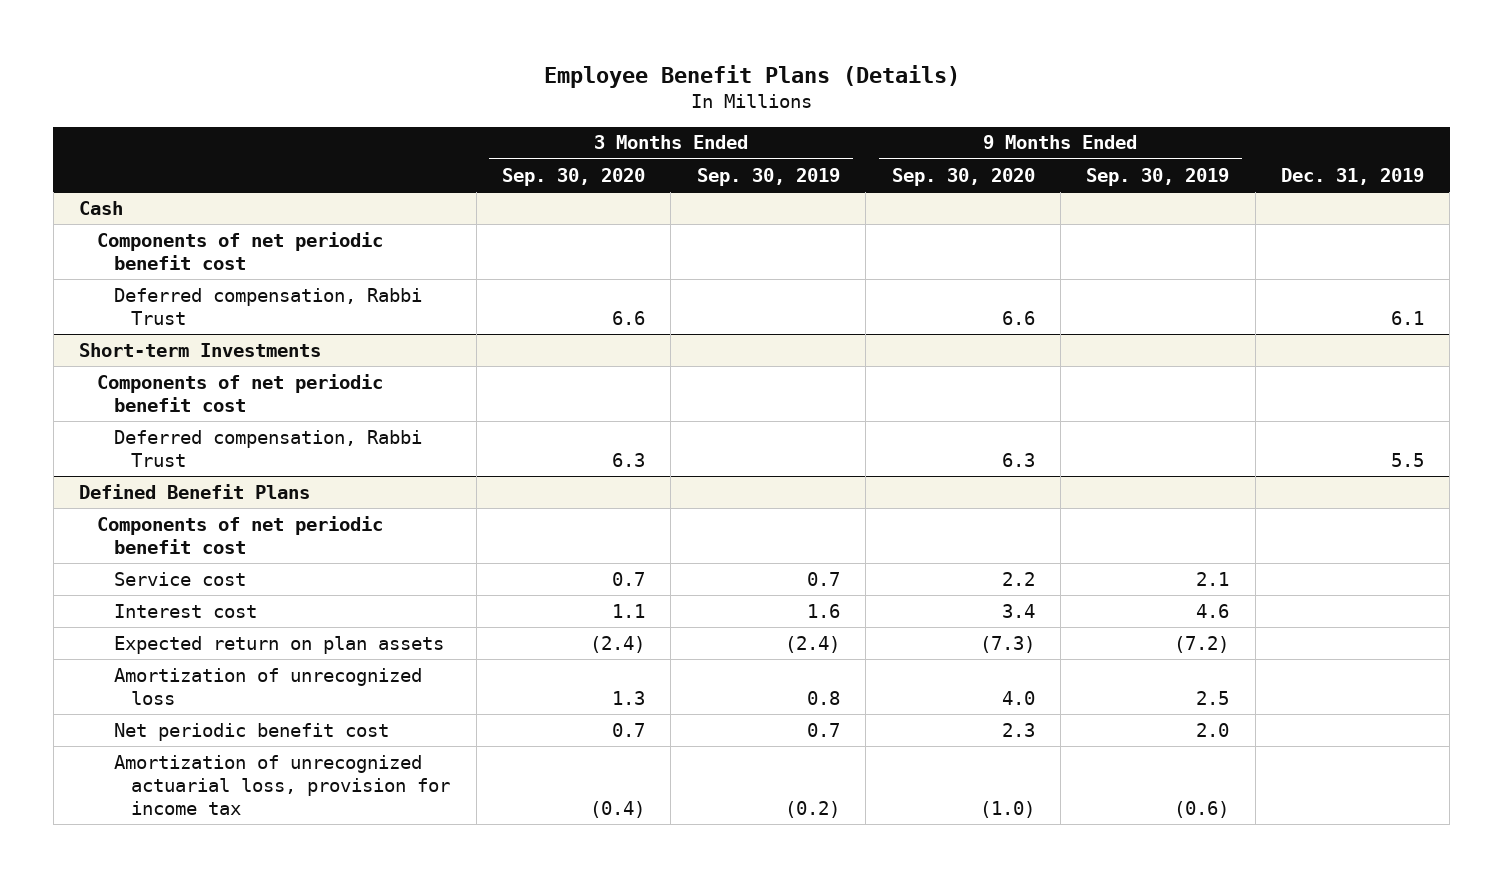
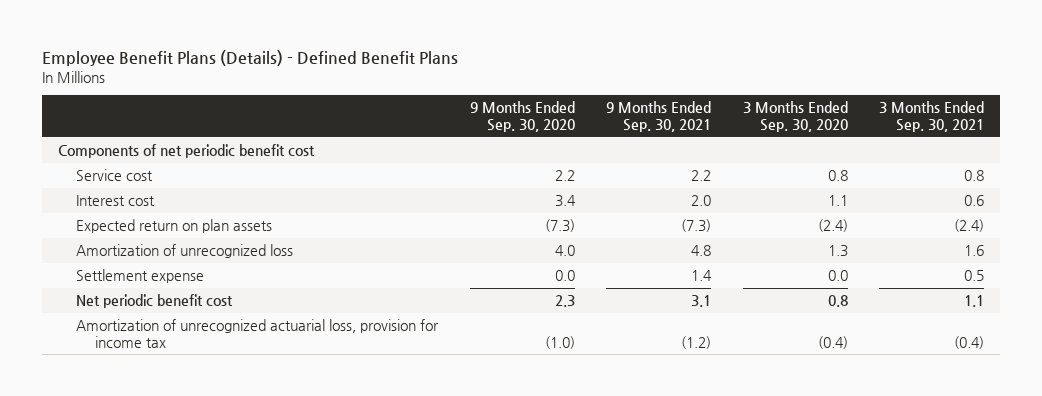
[543,64,960,88] Employee Benefit Plans (Details) -> [41,50,458,67] Employee Benefit Plans (Details) - Defined Benefit Plans
[696,167,840,186] Sep. 30, 2019 -> none
[1086,167,1230,186] Sep. 30, 2019 -> none
[1280,167,1424,185] Dec. 31, 2019 -> none
none -> [606,101,712,133] 9 Months Ended Sep. 30, 2021
none -> [879,101,985,133] 3 Months Ended Sep. 30, 2021
[79,200,124,215] Cash -> none
[114,287,423,325] Deferred compensation, Rabbi Trust -> none
[79,342,322,357] Short-term Investments -> none
[96,373,383,412] Components of net periodic benefit cost -> none
[114,429,423,467] Deferred compensation, Rabbi Trust -> none
[79,483,311,499] Defined Benefit Plans -> none
[96,515,383,554] Components of net periodic benefit cost -> none
[612,571,646,586] 0.7 -> [827,170,848,182] 0.8
none -> [76,269,205,284] Settlement expense
[612,722,646,737] 0.7 -> [827,295,848,308] 0.8

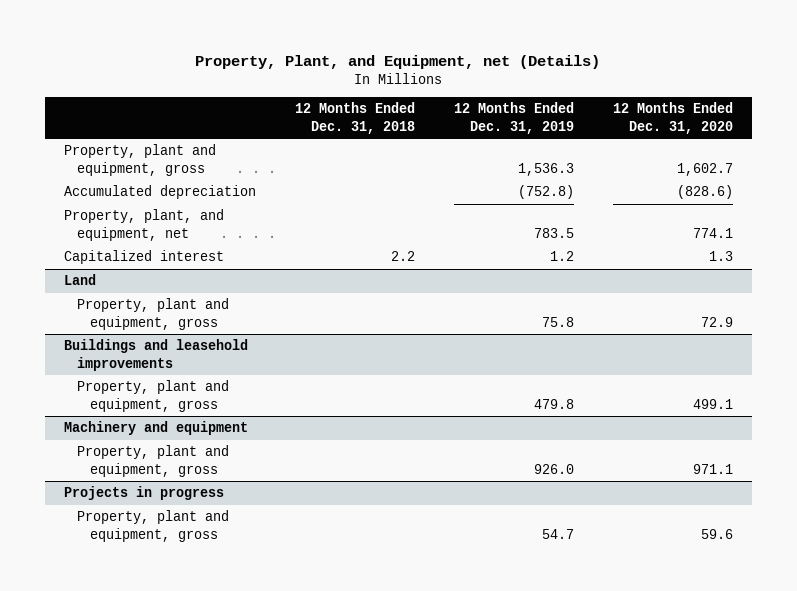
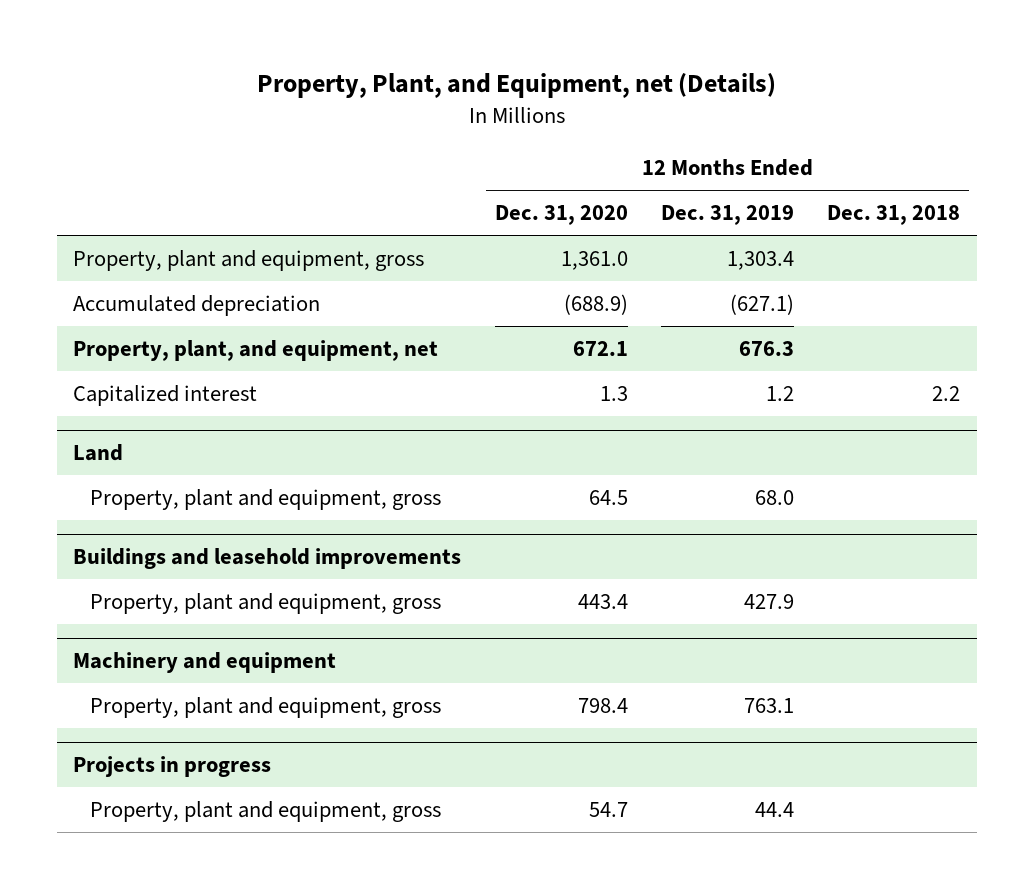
[517,162,574,176] 1,536.3 -> [727,250,795,270] 1,303.4
[676,162,733,176] 1,602.7 -> [560,250,628,270] 1,361.0
[517,185,574,200] (752.8) -> [730,293,795,315] (627.1)
[676,185,733,200] (828.6) -> [563,293,628,315] (688.9)
[533,227,574,238] 783.5 -> [739,340,795,356] 676.3
[692,227,733,238] 774.1 -> [572,340,628,356] 672.1
[541,316,574,327] 75.8 -> [755,489,795,505] 68.0
[700,316,733,327] 72.9 -> [588,489,628,505] 64.5
[533,398,574,409] 479.8 -> [744,593,795,609] 427.9
[692,398,733,409] 499.1 -> [577,593,628,609] 443.4
[533,463,574,474] 926.0 -> [744,697,795,713] 763.1
[692,463,733,474] 971.1 -> [577,697,628,713] 798.4
[541,528,574,539] 54.7 -> [755,801,795,817] 44.4
[700,528,733,539] 59.6 -> [588,801,628,817] 54.7

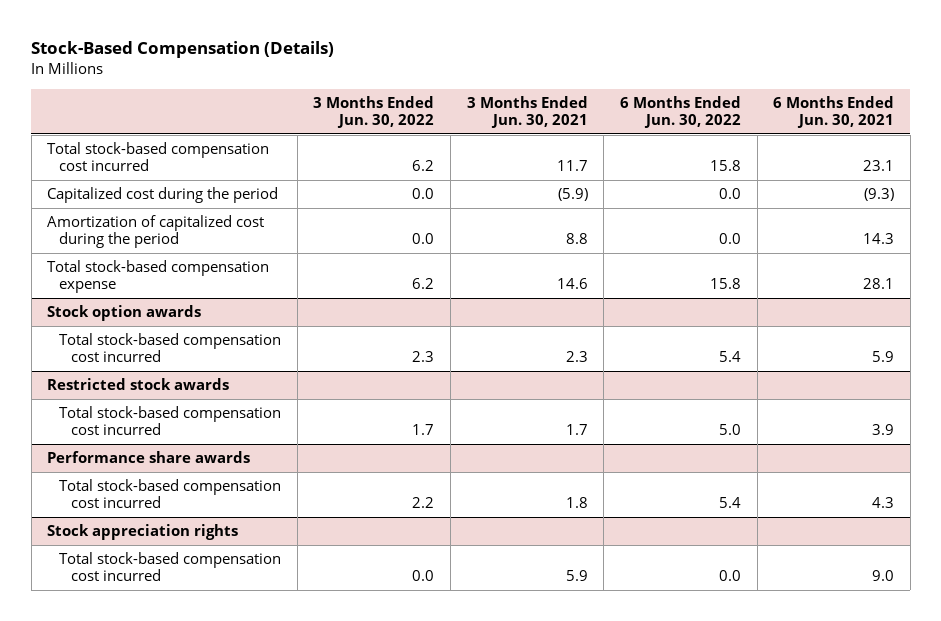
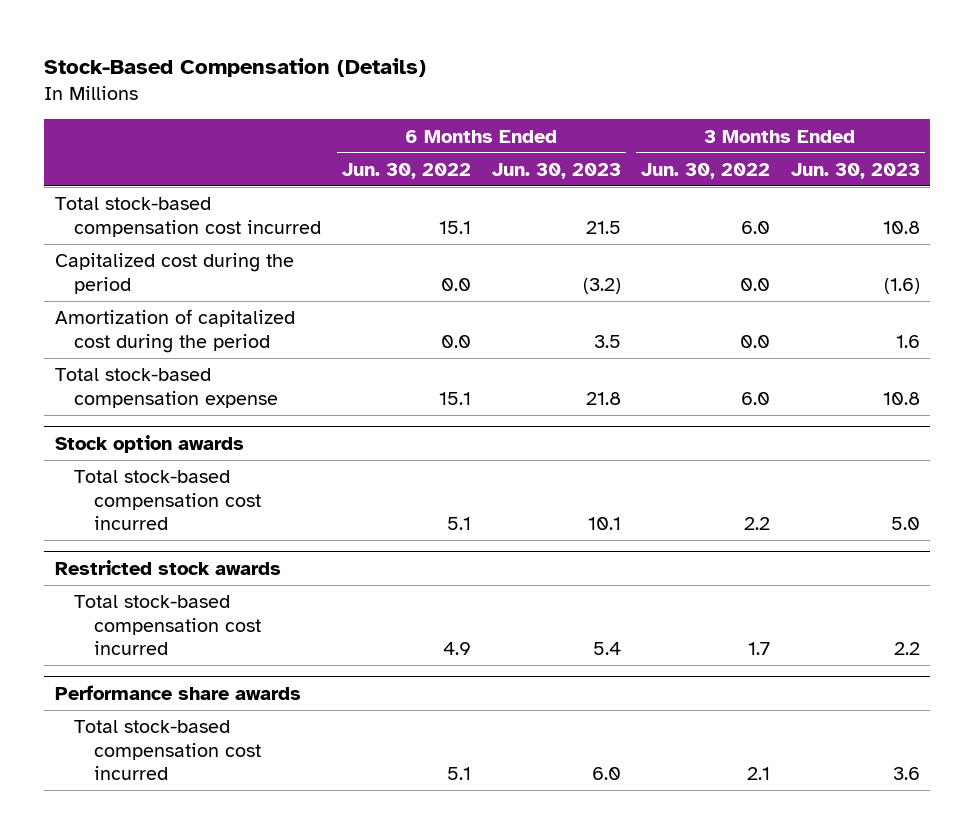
[466,95,588,128] 3 Months Ended Jun. 30, 2021 -> none
[773,95,895,128] 6 Months Ended Jun. 30, 2021 -> none
none -> [491,162,621,179] Jun. 30, 2023
none -> [790,162,920,179] Jun. 30, 2023
[412,160,435,172] 6.2 -> [741,220,771,234] 6.0
[709,160,741,172] 15.8 -> [439,220,472,234] 15.1
[412,278,435,290] 6.2 -> [741,391,771,405] 6.0
[709,278,741,290] 15.8 -> [439,391,472,405] 15.1
[412,351,435,363] 2.3 -> [744,517,771,531] 2.2
[718,351,741,363] 5.4 -> [447,517,472,531] 5.1
[718,424,741,436] 5.0 -> [443,642,472,656] 4.9
[47,524,239,541] Stock appreciation rights -> none
[59,552,282,582] Total stock-based compensation cost incurred -> none
[412,497,435,509] 2.2 -> [747,767,771,781] 2.1
[718,497,741,509] 5.4 -> [447,767,472,781] 5.1

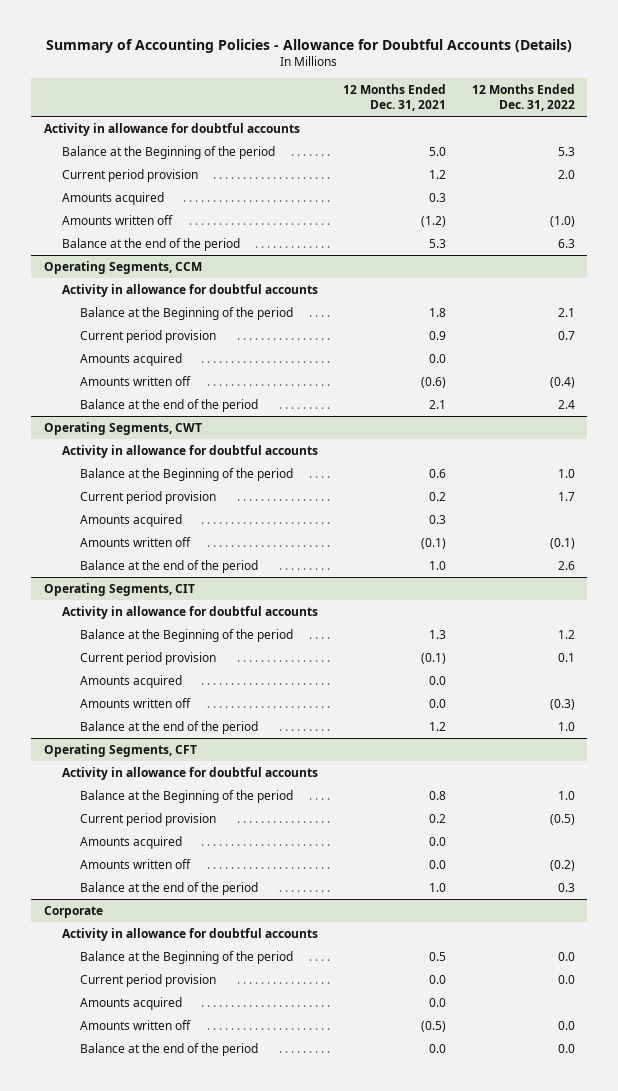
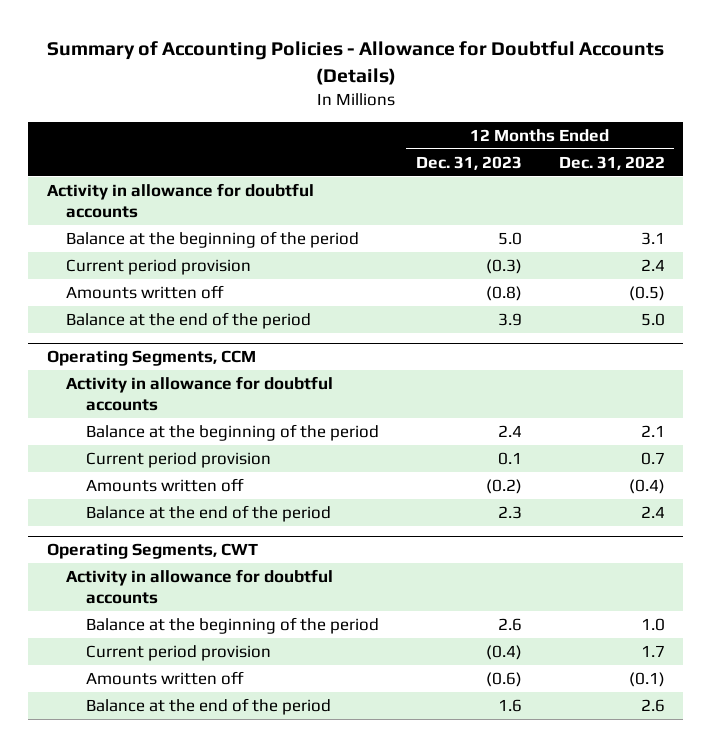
[343,83,447,111] 12 Months Ended Dec. 31, 2021 -> none
none -> [415,155,522,170] Dec. 31, 2023
[61,191,164,205] Amounts acquired -> none
[61,145,275,159] Balance at the Beginning of the period -> [66,231,360,249] Balance at the beginning of the period
[557,146,575,156] 5.3 -> [640,232,665,246] 3.1
[557,169,575,179] 2.0 -> [640,259,665,272] 2.4
[549,215,575,227] (1.0) -> [628,286,665,302] (0.5)
[557,238,575,248] 6.3 -> [640,313,665,327] 5.0
[79,306,293,320] Balance at the Beginning of the period -> [85,424,379,442] Balance at the beginning of the period
[79,352,182,366] Amounts acquired -> none
[79,467,293,481] Balance at the Beginning of the period -> [85,617,379,635] Balance at the beginning of the period
[79,513,182,527] Amounts acquired -> none
[43,582,195,596] Operating Segments, CIT -> none
[61,605,318,619] Activity in allowance for doubtful accounts -> none
[79,628,293,642] Balance at the Beginning of the period -> none
[79,651,216,665] Current period provision -> none
[79,674,182,688] Amounts acquired -> none
[79,697,191,708] Amounts written off -> none
[79,720,258,734] Balance at the end of the period -> none
[43,743,197,757] Operating Segments, CFT -> none
[61,766,318,780] Activity in allowance for doubtful accounts -> none
[79,789,293,803] Balance at the Beginning of the period -> none
[79,812,216,826] Current period provision -> none
[79,835,182,849] Amounts acquired -> none
[79,858,191,869] Amounts written off -> none
[79,881,258,895] Balance at the end of the period -> none
[43,905,103,918] Corporate -> none
[61,927,318,941] Activity in allowance for doubtful accounts -> none
[79,950,293,964] Balance at the Beginning of the period -> none
[79,973,216,987] Current period provision -> none
[79,996,182,1010] Amounts acquired -> none
[79,1019,191,1030] Amounts written off -> none
[79,1042,258,1056] Balance at the end of the period -> none

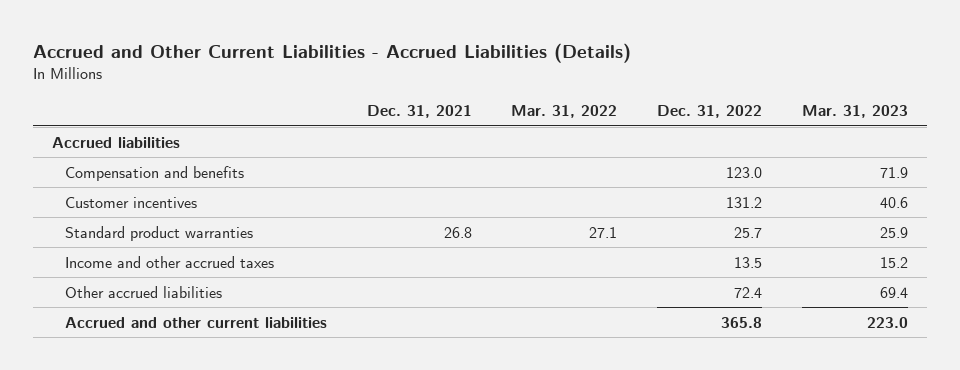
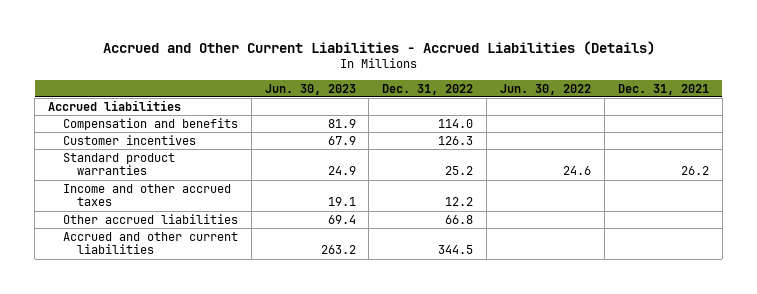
[511,105,618,119] Mar. 31, 2022 -> none
[801,105,908,119] Mar. 31, 2023 -> none
none -> [264,83,356,95] Jun. 30, 2023
none -> [500,83,592,95] Jun. 30, 2022
[725,166,762,178] 123.0 -> [438,118,474,128] 114.0
[725,196,762,208] 131.2 -> [438,135,474,145] 126.3
[443,226,472,238] 26.8 -> [680,166,709,176] 26.2
[733,226,762,238] 25.7 -> [445,166,474,176] 25.2
[733,256,762,268] 13.5 -> [445,197,474,207] 12.2
[733,286,762,298] 72.4 -> [445,214,474,224] 66.8
[720,316,762,328] 365.8 -> [438,245,474,255] 344.5

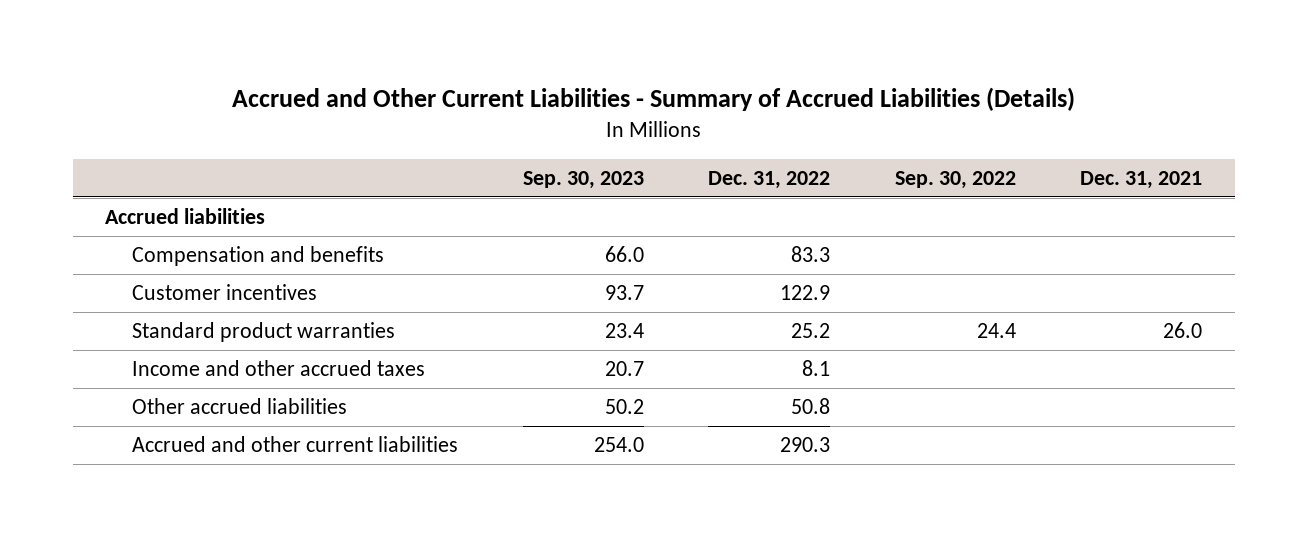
[102,40,655,55] Accrued and Other Current Liabilities - Accrued Liabilities (Details) -> [231,87,1075,112] Accrued and Other Current Liabilities - Summary of Accrued Liabilities (Details)
[264,83,356,95] Jun. 30, 2023 -> none
[500,83,592,95] Jun. 30, 2022 -> none
none -> [522,170,644,189] Sep. 30, 2023
none -> [894,170,1016,189] Sep. 30, 2022
[438,118,474,128] 114.0 -> [791,246,831,263] 83.3
[438,135,474,145] 126.3 -> [780,285,831,301] 122.9
[680,166,709,176] 26.2 -> [1163,322,1203,339] 26.0
[445,197,474,207] 12.2 -> [802,360,831,377] 8.1
[445,214,474,224] 66.8 -> [791,398,831,415] 50.8
[438,245,474,255] 344.5 -> [780,437,831,453] 290.3

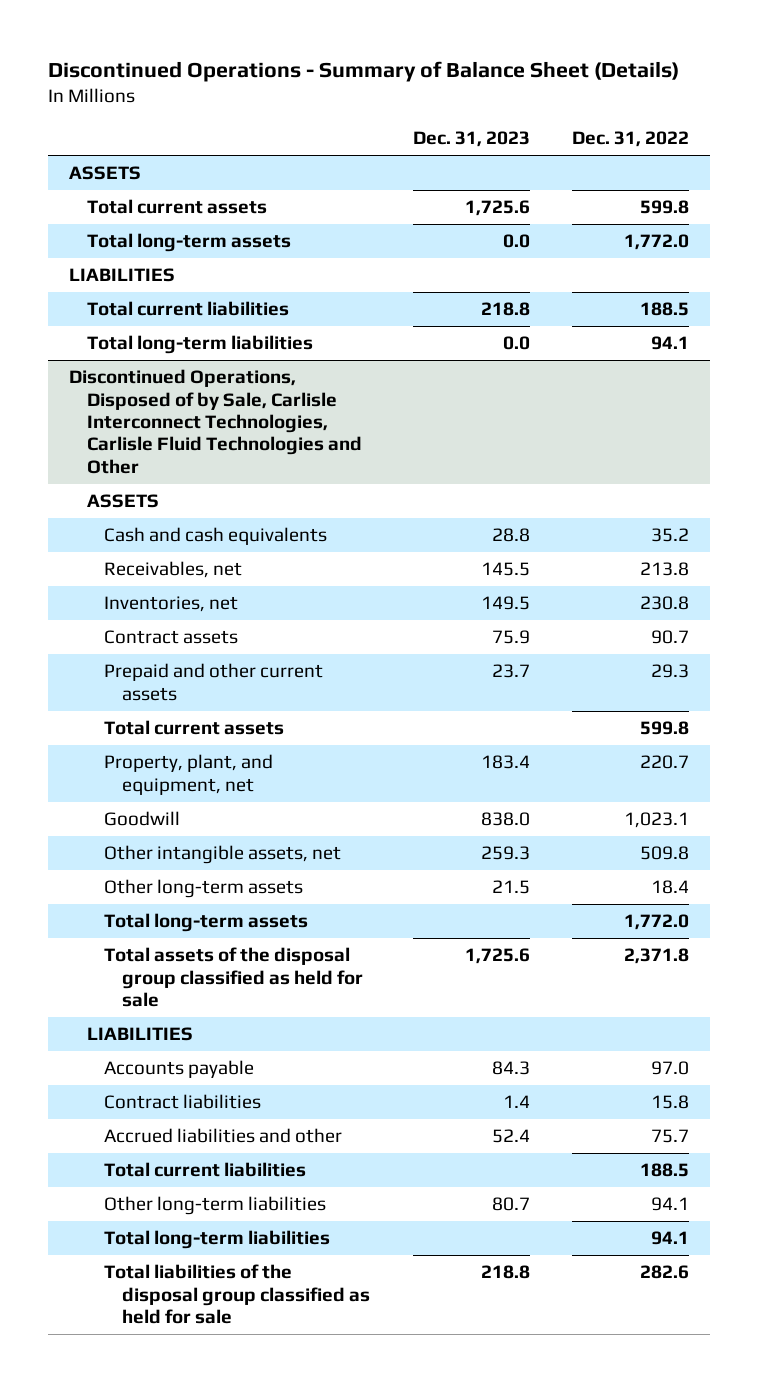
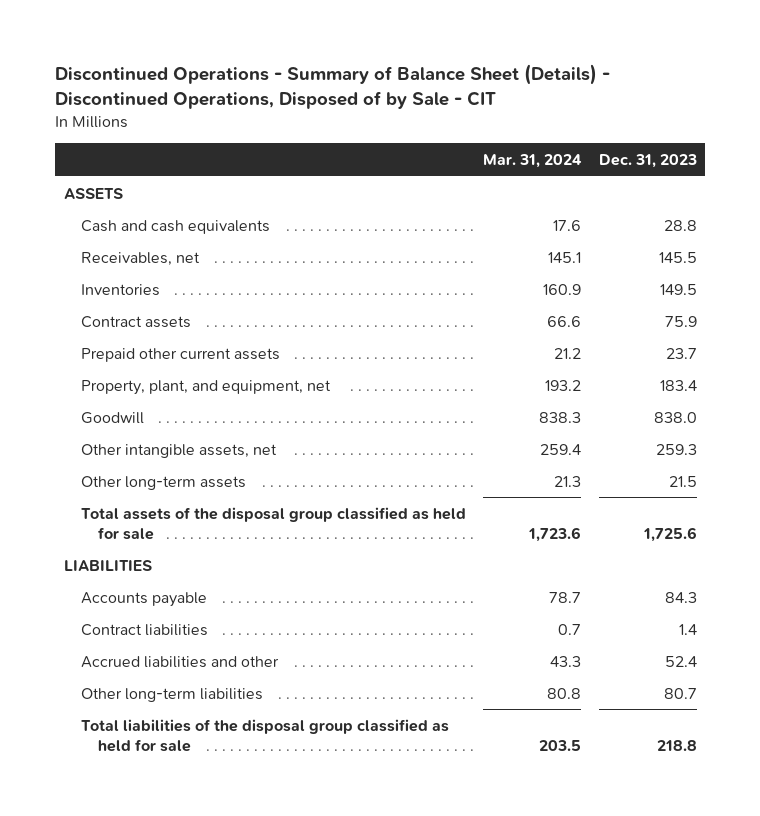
[47,60,679,82] Discontinued Operations - Summary of Balance Sheet (Details) -> [55,64,611,110] Discontinued Operations - Summary of Balance Sheet (Details) - Discontinued Operations, Disposed of by Sale - CIT
[571,131,689,148] Dec. 31, 2022 -> none
none -> [483,153,583,168] Mar. 31, 2024
[86,199,267,215] Total current assets -> none
[86,233,291,253] Total long-term assets -> none
[68,268,175,283] LIABILITIES -> none
[86,301,289,317] Total current liabilities -> none
[86,335,313,355] Total long-term liabilities -> none
[68,369,362,474] Discontinued Operations, Disposed of by Sale, Carlisle Interconnect Technologies, Carlisle Fluid Technologies and Other -> none
[86,494,159,509] ASSETS -> none
[104,596,239,613] Inventories, net -> [80,283,160,296] Inventories
[104,720,285,736] Total current assets -> none
[104,663,324,701] Prepaid and other current assets -> [80,347,280,362] Prepaid other current assets
[104,913,309,933] Total long-term assets -> none
[104,1162,307,1178] Total current liabilities -> none
[104,1230,331,1250] Total long-term liabilities -> none

